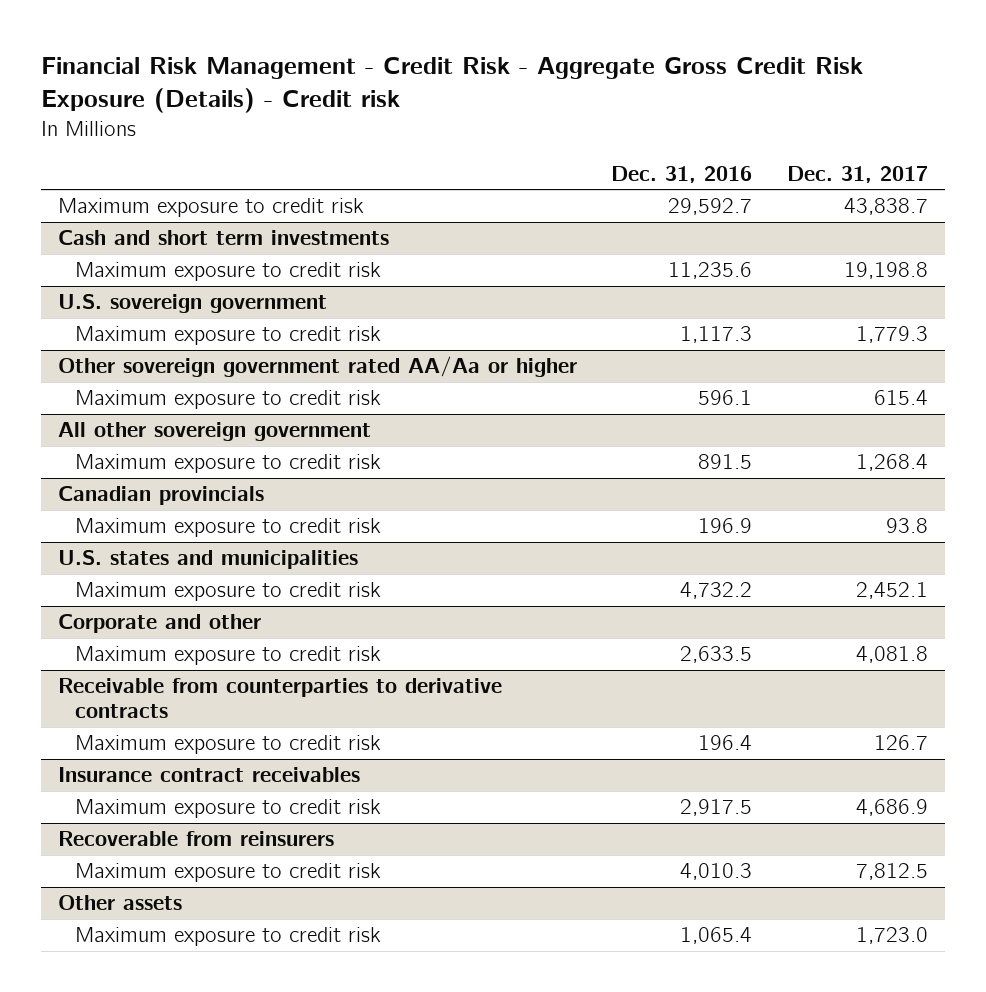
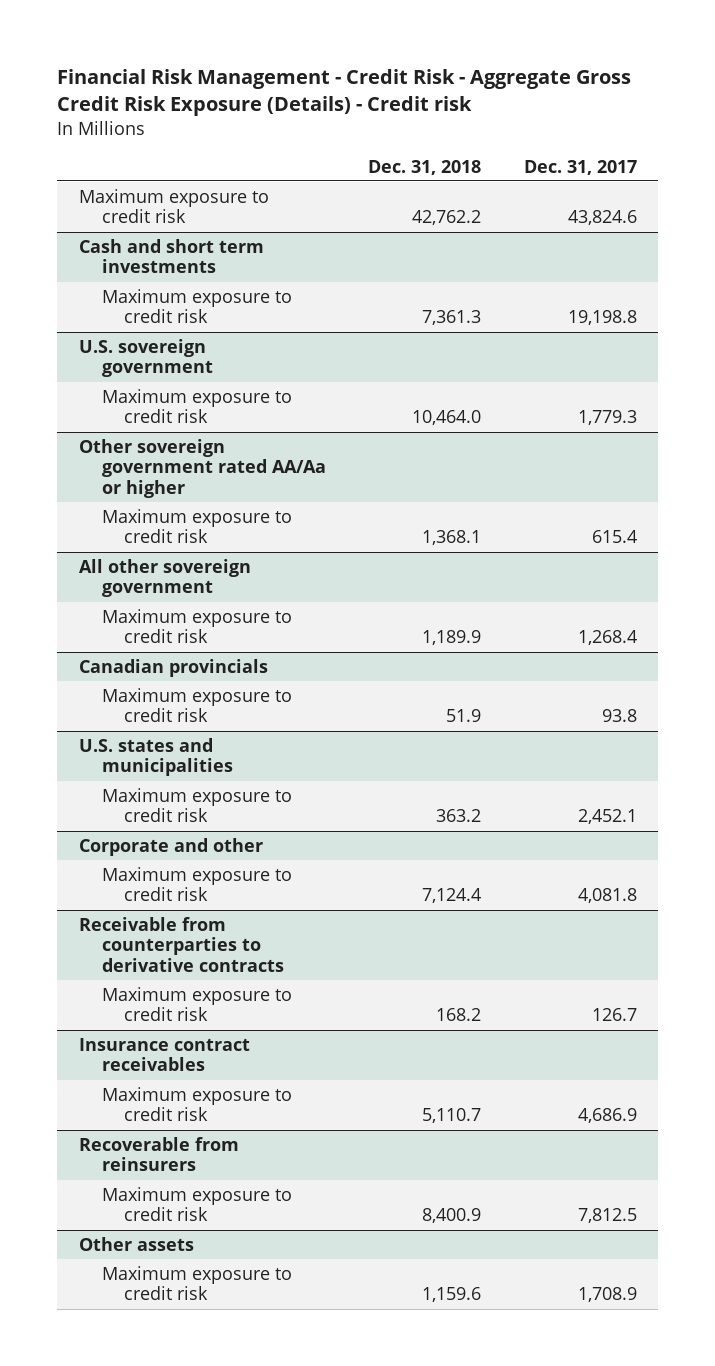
[611,165,753,183] Dec. 31, 2016 -> none
none -> [368,159,482,175] Dec. 31, 2018
[843,198,928,216] 43,838.7 -> [567,210,637,226] 43,824.6
[855,927,928,945] 1,723.0 -> [577,1287,637,1303] 1,708.9

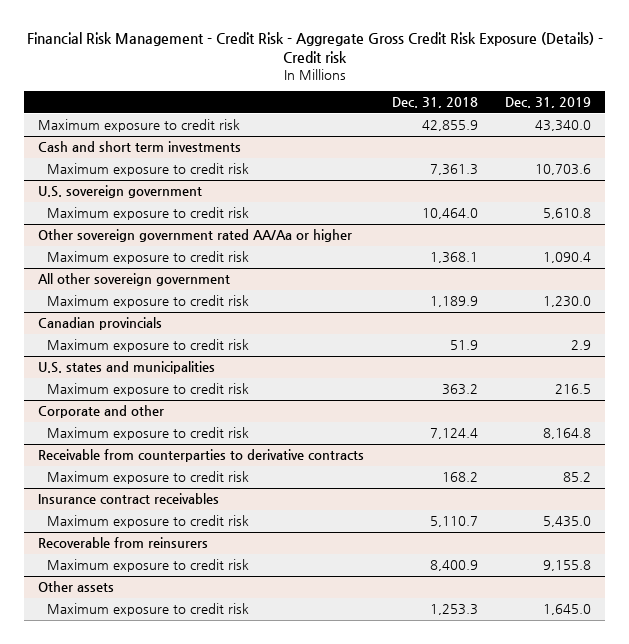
[523,159,637,175] Dec. 31, 2017 -> none
none -> [505,97,592,109] Dec. 31, 2019
[412,210,482,226] 42,762.2 -> [421,120,478,132] 42,855.9
[422,1287,482,1303] 1,159.6 -> [429,604,478,616] 1,253.3

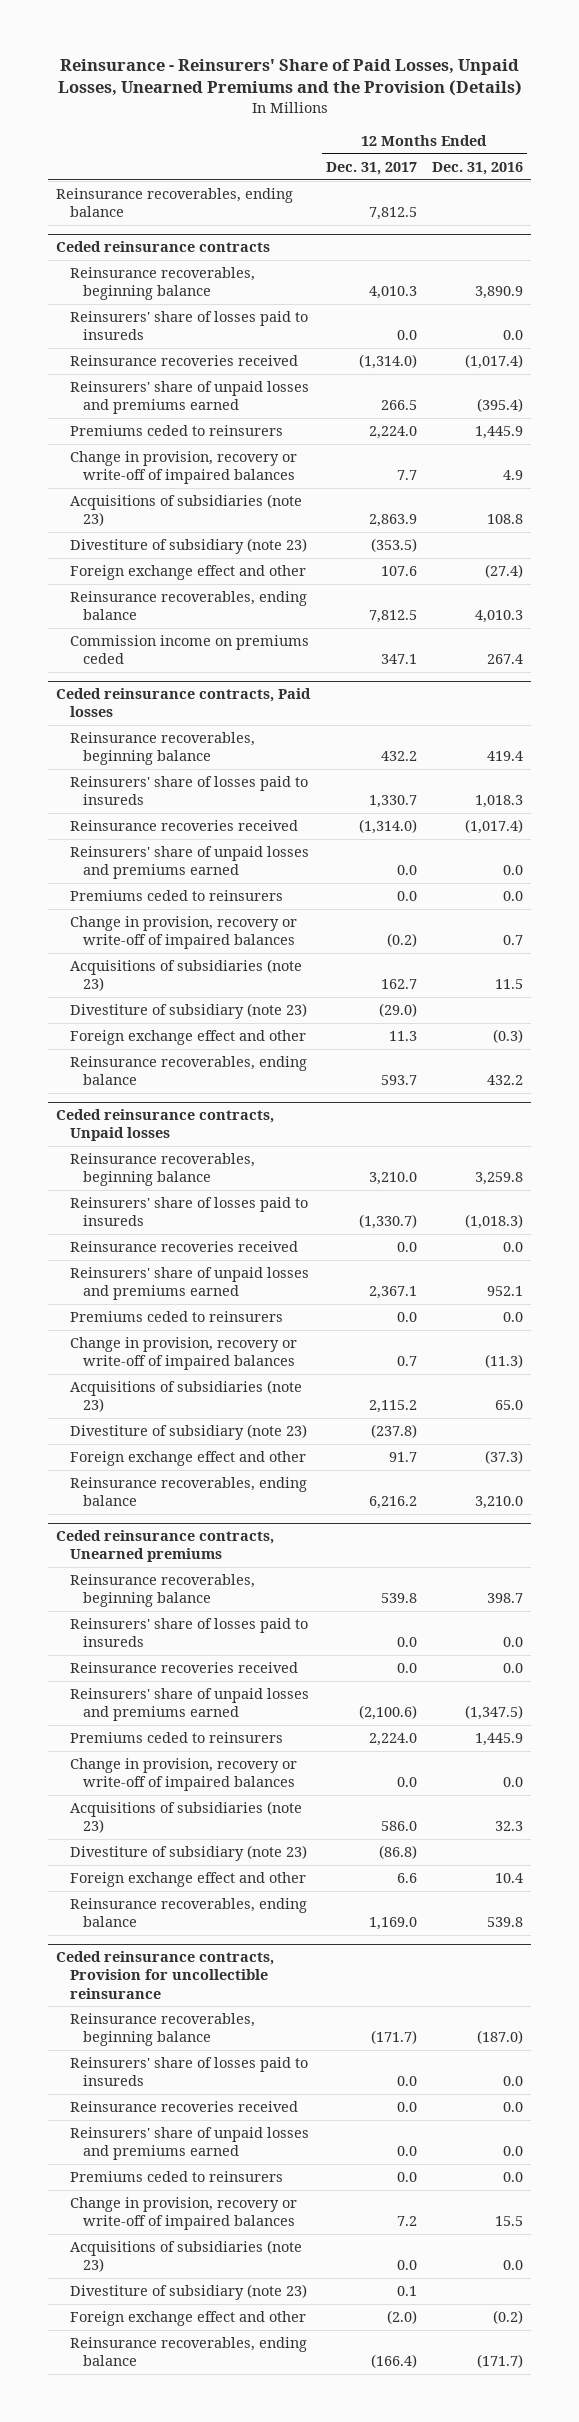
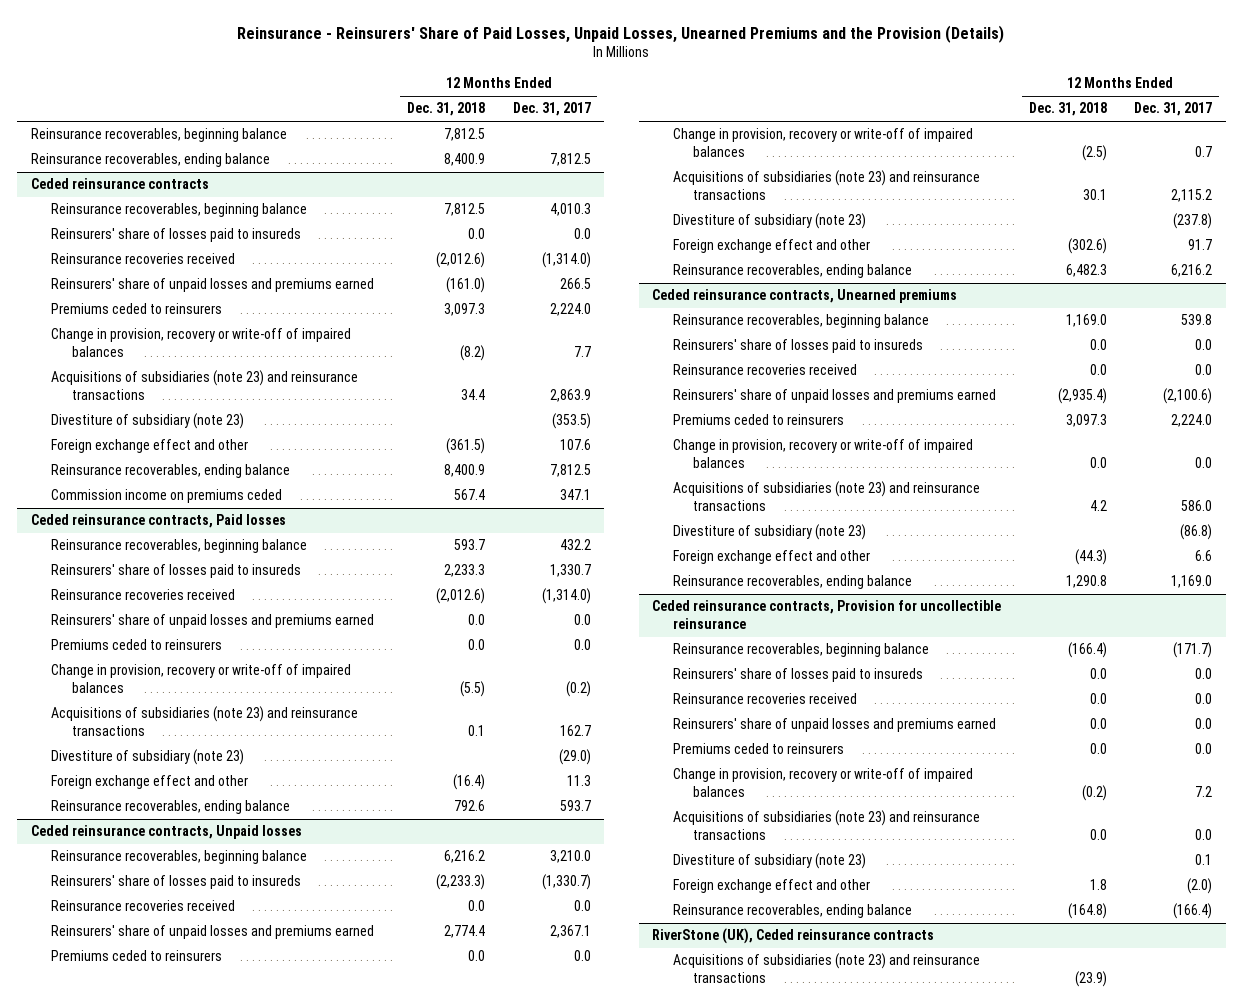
[432,161,524,175] Dec. 31, 2016 -> none
none -> [407,102,486,117] Dec. 31, 2018
none -> [30,128,287,143] Reinsurance recoverables, beginning balance
[69,494,302,527] Acquisitions of subsidiaries (note 23) -> [51,370,359,401] Acquisitions of subsidiaries (note 23) and reinsurance transactions
[69,959,302,992] Acquisitions of subsidiaries (note 23) -> [51,706,359,737] Acquisitions of subsidiaries (note 23) and reinsurance transactions
[69,1380,302,1413] Acquisitions of subsidiaries (note 23) -> [672,170,980,201] Acquisitions of subsidiaries (note 23) and reinsurance transactions
[69,1801,302,1834] Acquisitions of subsidiaries (note 23) -> [672,481,980,512] Acquisitions of subsidiaries (note 23) and reinsurance transactions
[69,2240,302,2273] Acquisitions of subsidiaries (note 23) -> [672,810,980,841] Acquisitions of subsidiaries (note 23) and reinsurance transactions
none -> [652,928,935,945] RiverStone (UK), Ceded reinsurance contracts
none -> [672,953,980,984] Acquisitions of subsidiaries (note 23) and reinsurance transactions

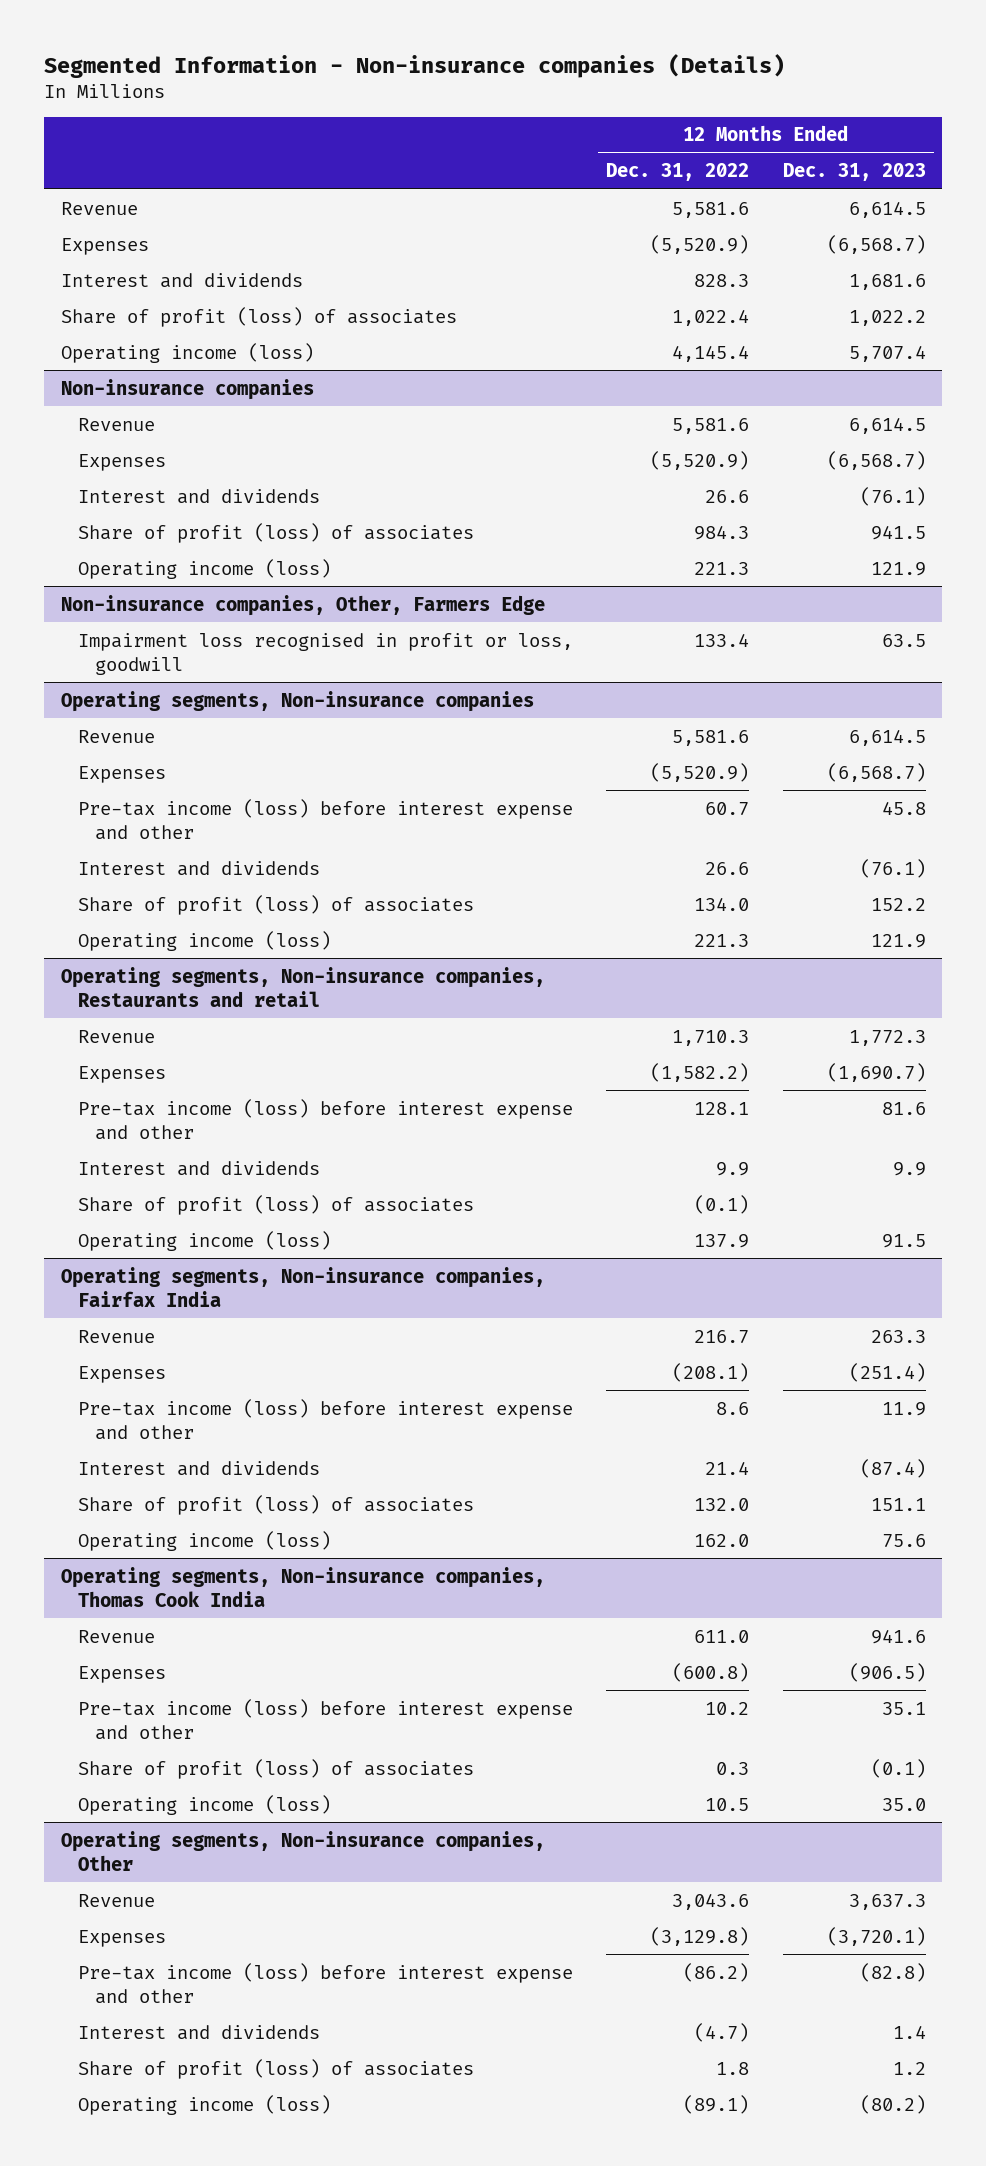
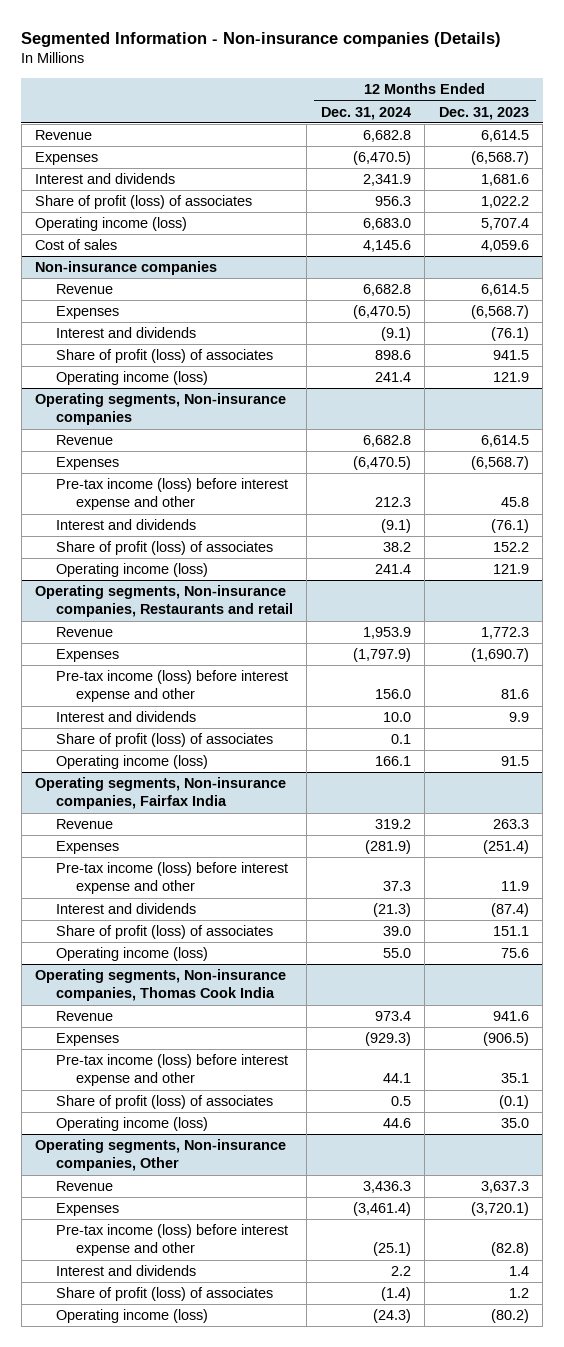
[606,163,750,182] Dec. 31, 2022 -> none
none -> [320,106,411,120] Dec. 31, 2024
none -> [35,239,118,251] Cost of sales
[60,594,545,616] Non-insurance companies, Other, Farmers Edge -> none
[77,632,573,675] Impairment loss recognised in profit or loss, goodwill -> none

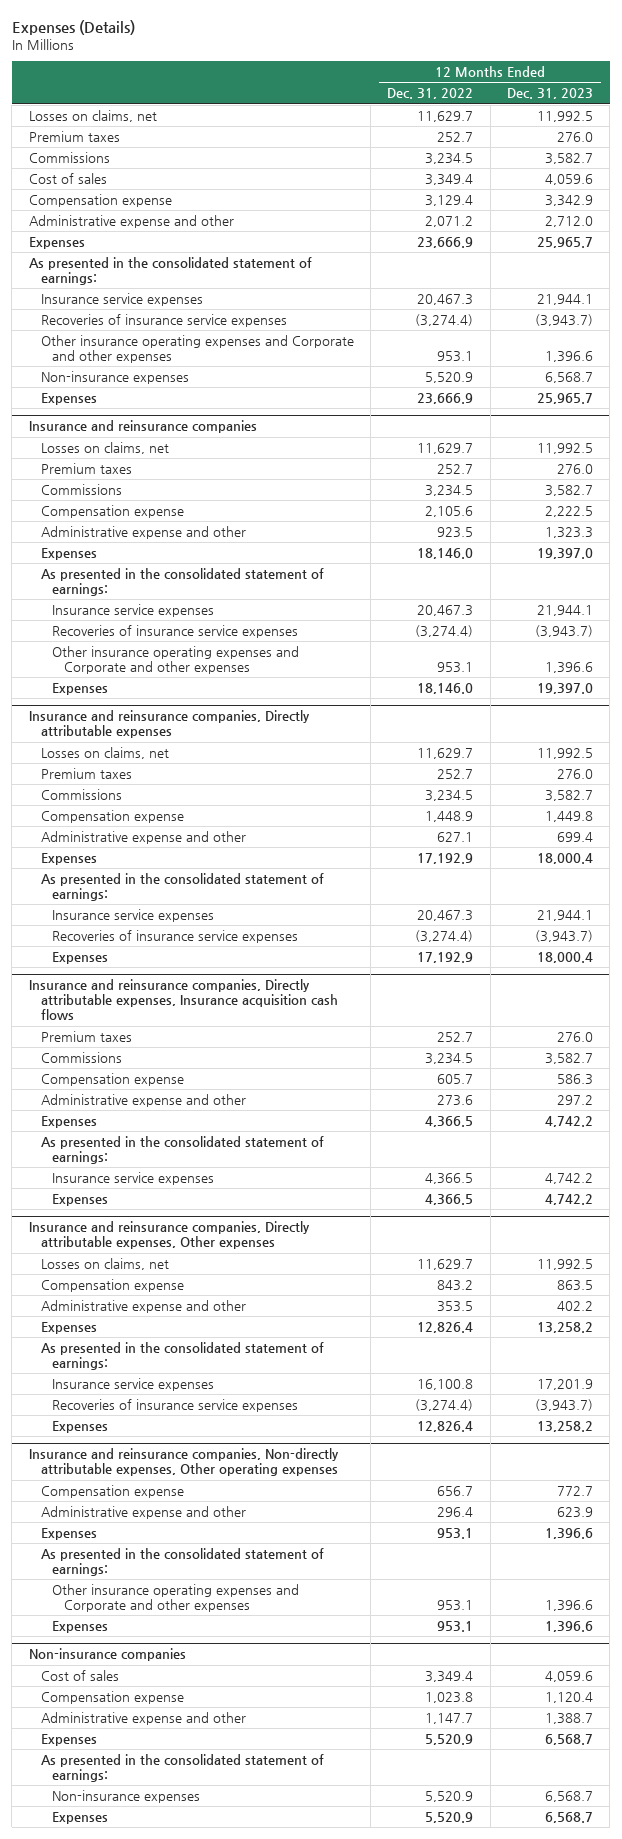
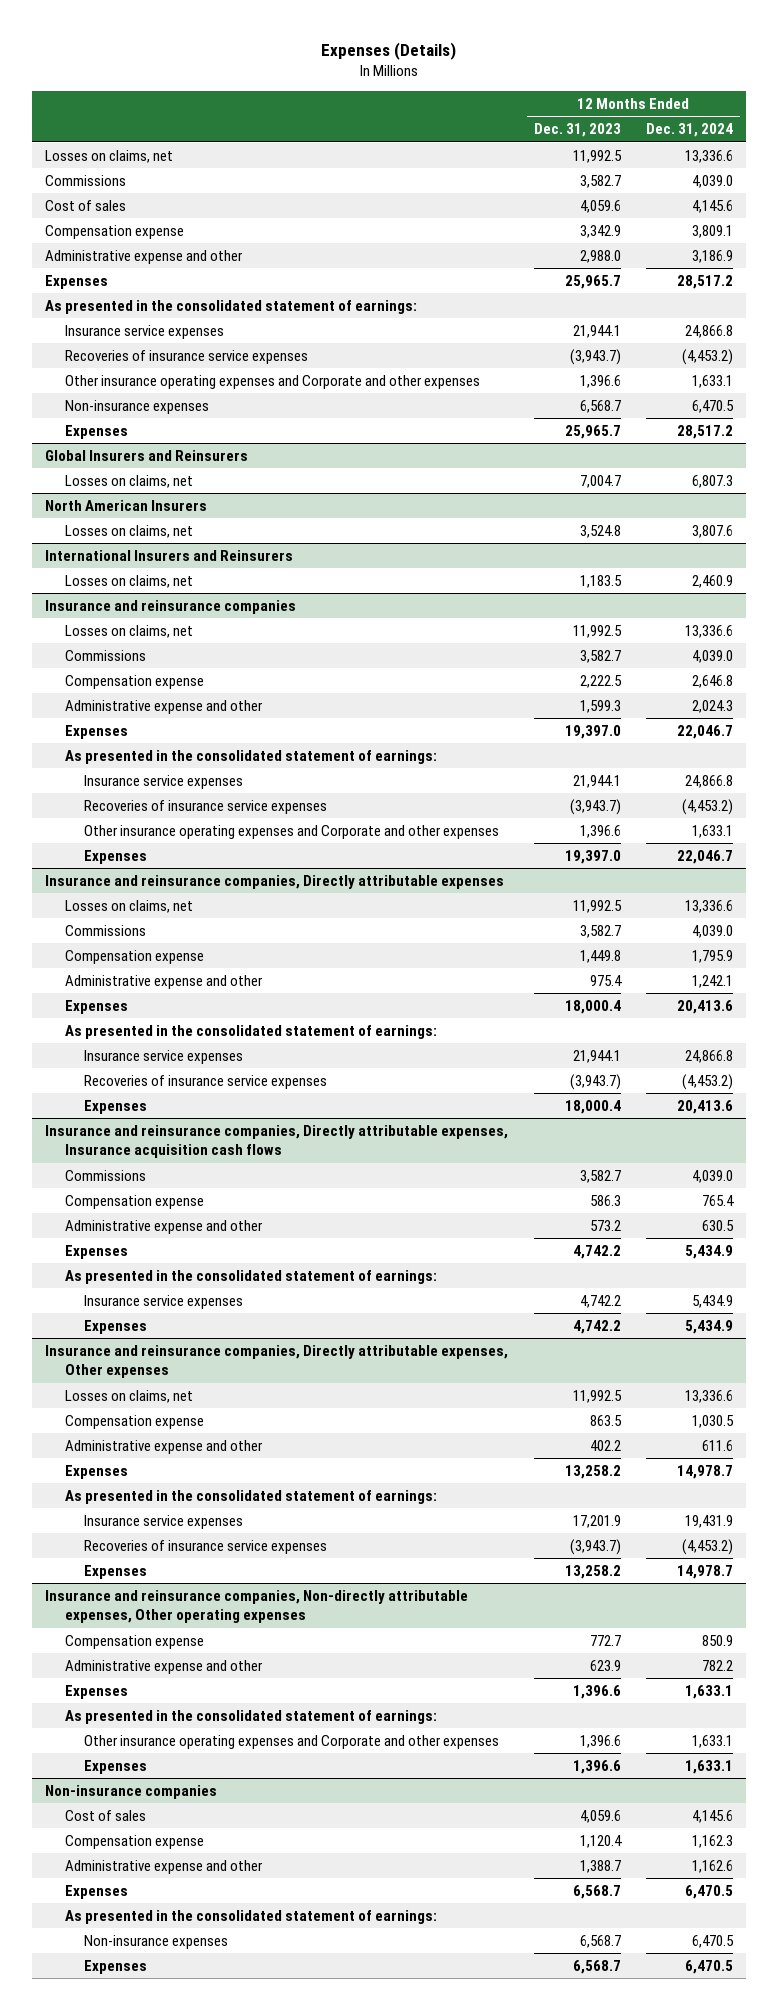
[387,88,474,100] Dec. 31, 2022 -> none
none -> [646,123,734,138] Dec. 31, 2024
[28,130,120,142] Premium taxes -> none
[544,215,593,227] 2,712.0 -> [579,250,621,264] 2,988.0
none -> [45,450,249,462] Global Insurers and Reinsurers
none -> [64,475,193,489] Losses on claims, net
none -> [45,500,208,512] North American Insurers
none -> [64,525,193,539] Losses on claims, net
none -> [45,550,294,562] International Insurers and Reinsurers
none -> [64,575,193,589] Losses on claims, net
[40,462,132,474] Premium taxes -> none
[544,526,593,538] 1,323.3 -> [579,700,621,714] 1,599.3
[40,767,132,779] Premium taxes -> none
[556,831,593,842] 699.4 -> [589,975,622,987] 975.4
[40,1030,132,1042] Premium taxes -> none
[556,1094,593,1105] 297.2 -> [589,1220,621,1232] 573.2

